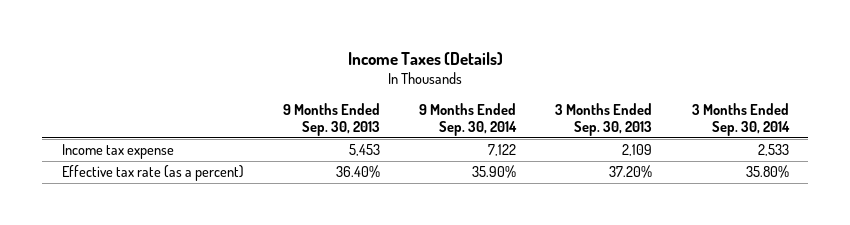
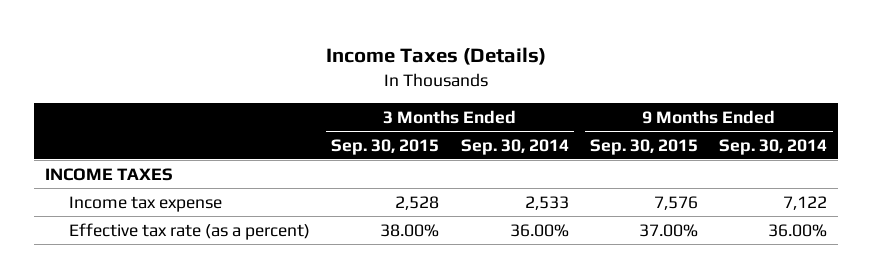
[282,103,380,137] 9 Months Ended Sep. 30, 2013 -> none
[555,103,653,137] 3 Months Ended Sep. 30, 2013 -> none
none -> [331,138,440,155] Sep. 30, 2015
none -> [590,138,699,155] Sep. 30, 2015
none -> [44,167,173,181] INCOME TAXES
[472,165,517,179] 35.90% -> [768,223,828,237] 36.00%
[745,165,789,179] 35.80% -> [509,223,569,237] 36.00%

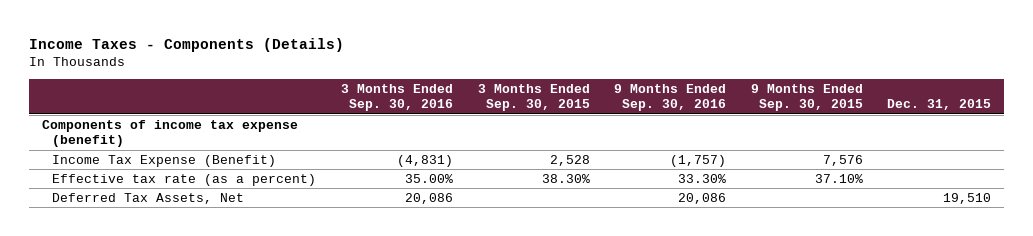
[326,46,547,65] Income Taxes (Details) -> [29,38,345,53] Income Taxes - Components (Details)
[460,138,569,155] Sep. 30, 2014 -> none
[719,138,828,155] Sep. 30, 2014 -> none
none -> [341,84,454,112] 3 Months Ended Sep. 30, 2016
none -> [614,84,727,112] 9 Months Ended Sep. 30, 2016
none -> [887,99,992,111] Dec. 31, 2015
[44,167,173,181] INCOME TAXES -> none
none -> [41,119,298,148] Components of income tax expense (benefit)
[69,195,223,212] Income tax expense -> [52,154,277,167] Income Tax Expense (Benefit)
[380,223,440,237] 38.00% -> [541,173,590,183] 38.30%
[639,223,699,237] 37.00% -> [814,173,863,183] 37.10%
none -> [52,192,245,204] Deferred Tax Assets, Net

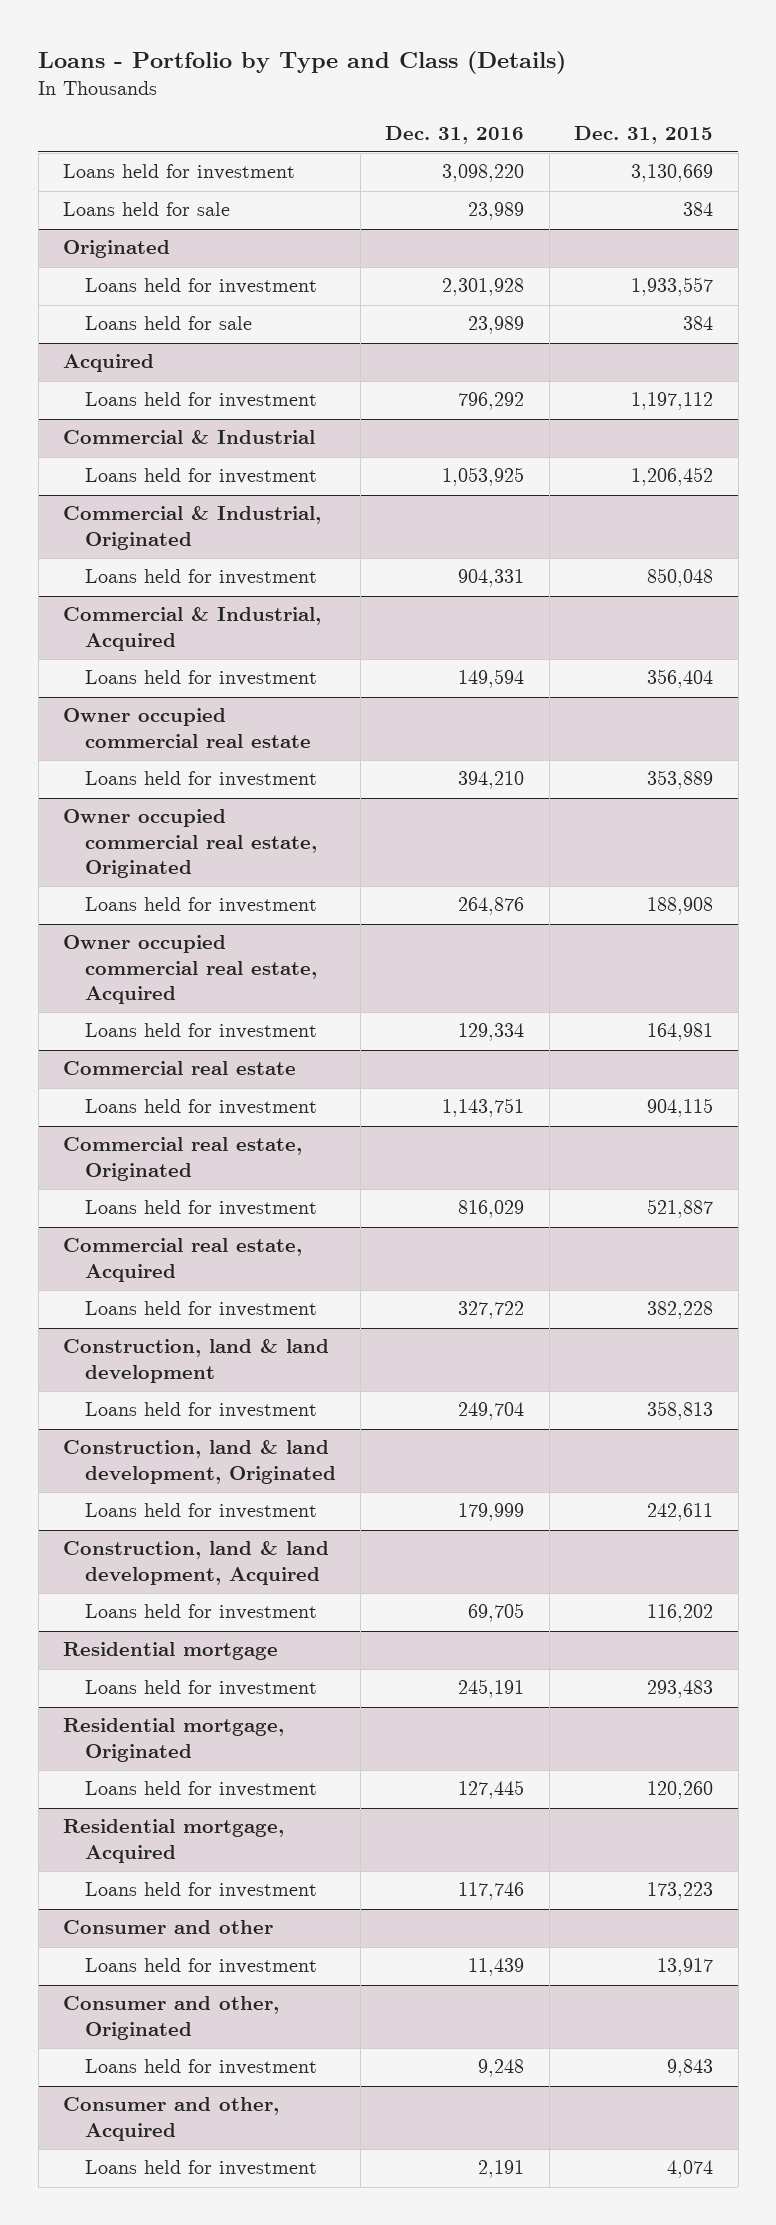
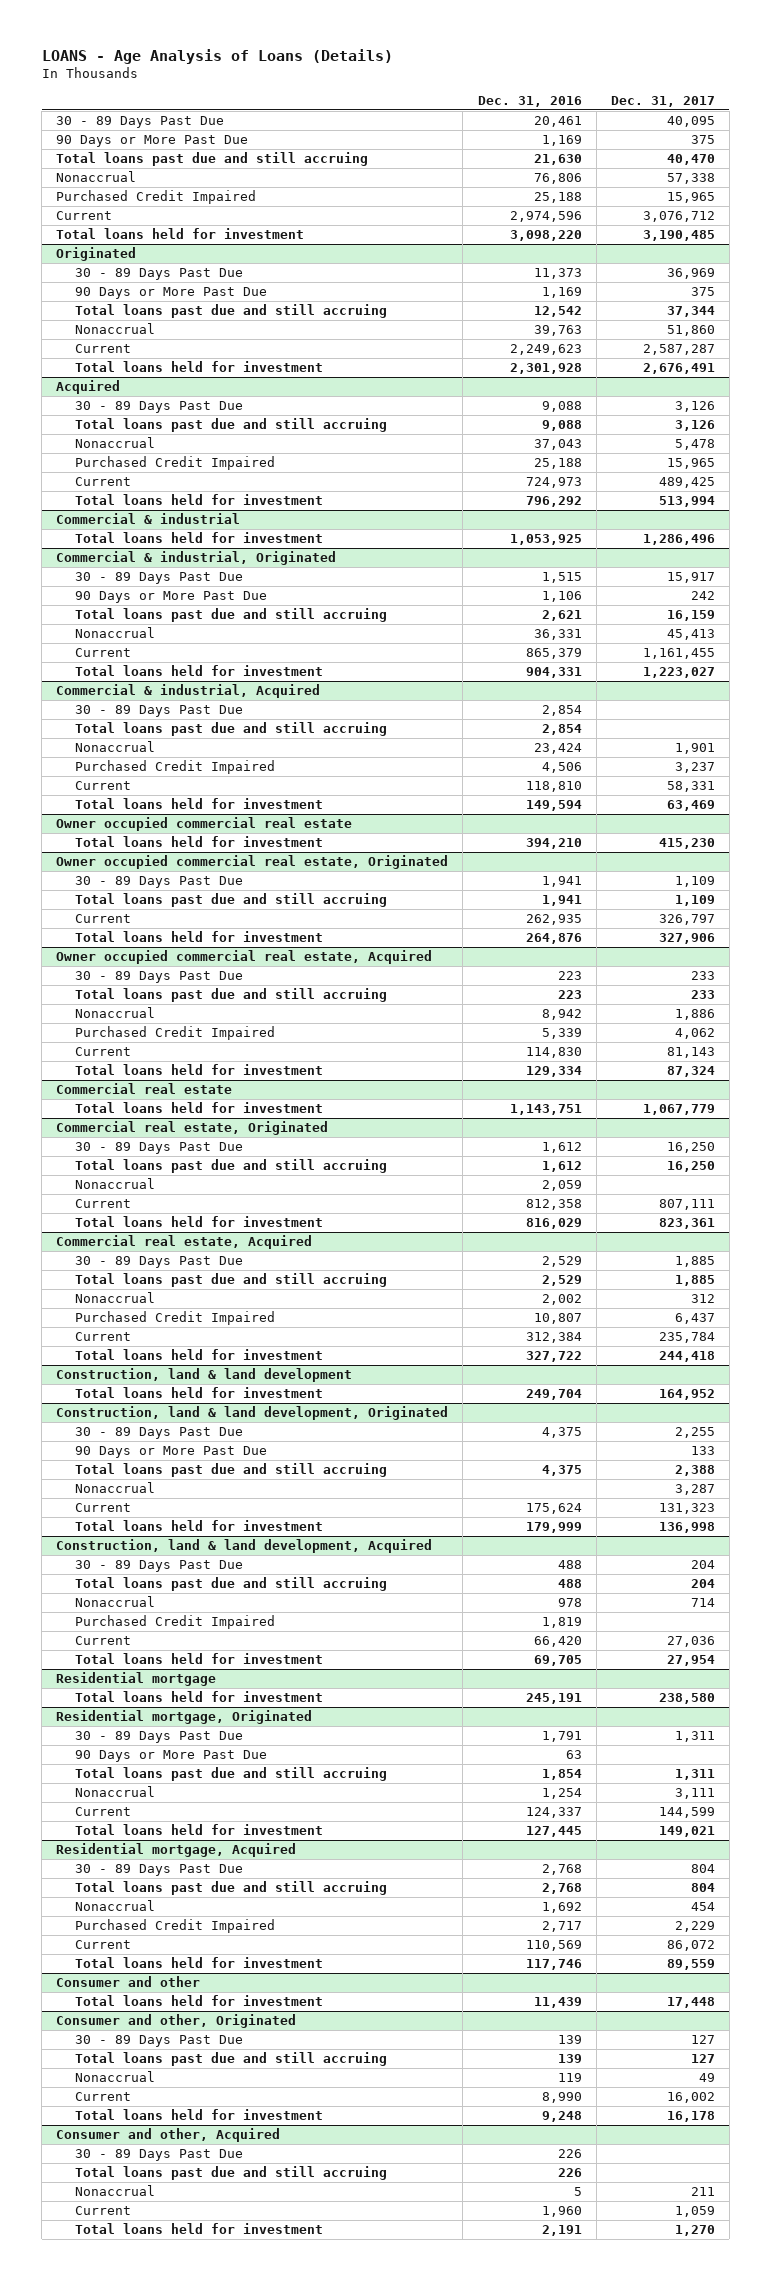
[38,51,567,75] Loans - Portfolio by Type and Class (Details) -> [41,49,393,65] LOANS - Age Analysis of Loans (Details)
[574,125,714,144] Dec. 31, 2015 -> none
none -> [610,96,715,108] Dec. 31, 2017
[63,202,231,217] Loans held for sale -> none
none -> [56,116,225,129] 30 - 89 Days Past Due
none -> [56,135,249,148] 90 Days or More Past Due
none -> [56,152,369,167] Total loans past due and still accruing
none -> [56,171,137,183] Nonaccrual
none -> [56,190,257,205] Purchased Credit Impaired
none -> [56,211,113,221] Current
[63,164,296,181] Loans held for investment -> [56,228,305,240] Total loans held for investment
[84,316,252,331] Loans held for sale -> none
none -> [75,268,244,281] 30 - 89 Days Past Due
none -> [75,287,268,300] 90 Days or More Past Due
none -> [75,304,388,319] Total loans past due and still accruing
none -> [75,323,156,335] Nonaccrual
none -> [75,344,132,354] Current
[84,278,317,295] Loans held for investment -> [75,361,324,373] Total loans held for investment
none -> [75,401,244,414] 30 - 89 Days Past Due
none -> [75,418,388,433] Total loans past due and still accruing
none -> [75,437,156,449] Nonaccrual
none -> [75,456,276,471] Purchased Credit Impaired
none -> [75,477,132,487] Current
[84,392,317,409] Loans held for investment -> [75,494,324,506] Total loans held for investment
[63,430,316,445] Commercial & Industrial -> [56,513,241,525] Commercial & industrial
[84,468,317,485] Loans held for investment -> [75,532,324,544] Total loans held for investment
[63,506,322,550] Commercial & Industrial, Originated -> [56,551,337,566] Commercial & industrial, Originated
none -> [75,572,244,585] 30 - 89 Days Past Due
none -> [75,591,268,604] 90 Days or More Past Due
none -> [75,608,388,623] Total loans past due and still accruing
none -> [75,627,156,639] Nonaccrual
none -> [75,648,132,658] Current
[84,569,317,586] Loans held for investment -> [75,665,324,677] Total loans held for investment
[63,607,322,651] Commercial & Industrial, Acquired -> [56,684,321,699] Commercial & industrial, Acquired
none -> [75,705,244,718] 30 - 89 Days Past Due
none -> [75,722,388,737] Total loans past due and still accruing
none -> [75,741,156,753] Nonaccrual
none -> [75,760,276,775] Purchased Credit Impaired
none -> [75,781,132,791] Current
[84,670,317,687] Loans held for investment -> [75,798,324,810] Total loans held for investment
[84,771,317,788] Loans held for investment -> [75,836,324,848] Total loans held for investment
none -> [75,876,244,889] 30 - 89 Days Past Due
none -> [75,893,388,908] Total loans past due and still accruing
none -> [75,914,132,924] Current
[84,897,317,914] Loans held for investment -> [75,931,324,943] Total loans held for investment
none -> [75,971,244,984] 30 - 89 Days Past Due
none -> [75,988,388,1003] Total loans past due and still accruing
none -> [75,1007,156,1019] Nonaccrual
none -> [75,1026,276,1041] Purchased Credit Impaired
none -> [75,1047,132,1057] Current
[84,1023,317,1040] Loans held for investment -> [75,1064,324,1076] Total loans held for investment
[84,1099,317,1116] Loans held for investment -> [75,1102,324,1114] Total loans held for investment
none -> [75,1142,244,1155] 30 - 89 Days Past Due
none -> [75,1159,388,1174] Total loans past due and still accruing
none -> [75,1178,156,1190] Nonaccrual
none -> [75,1199,132,1209] Current
[84,1200,317,1217] Loans held for investment -> [75,1216,324,1228] Total loans held for investment
none -> [75,1256,244,1269] 30 - 89 Days Past Due
none -> [75,1273,388,1288] Total loans past due and still accruing
none -> [75,1292,156,1304] Nonaccrual
none -> [75,1311,276,1326] Purchased Credit Impaired
none -> [75,1332,132,1342] Current
[84,1301,317,1318] Loans held for investment -> [75,1349,324,1361] Total loans held for investment
[84,1402,317,1419] Loans held for investment -> [75,1387,324,1399] Total loans held for investment
none -> [75,1427,244,1440] 30 - 89 Days Past Due
none -> [75,1446,268,1459] 90 Days or More Past Due
none -> [75,1463,388,1478] Total loans past due and still accruing
none -> [75,1482,156,1494] Nonaccrual
none -> [75,1503,132,1513] Current
[84,1503,317,1520] Loans held for investment -> [75,1520,324,1532] Total loans held for investment
none -> [75,1560,244,1573] 30 - 89 Days Past Due
none -> [75,1577,388,1592] Total loans past due and still accruing
none -> [75,1596,156,1608] Nonaccrual
none -> [75,1615,276,1630] Purchased Credit Impaired
none -> [75,1636,132,1646] Current
[84,1604,317,1621] Loans held for investment -> [75,1653,324,1665] Total loans held for investment
[84,1680,317,1697] Loans held for investment -> [75,1691,324,1703] Total loans held for investment
none -> [75,1731,244,1744] 30 - 89 Days Past Due
none -> [75,1750,268,1763] 90 Days or More Past Due
none -> [75,1767,388,1782] Total loans past due and still accruing
none -> [75,1786,156,1798] Nonaccrual
none -> [75,1807,132,1817] Current
[84,1781,317,1798] Loans held for investment -> [75,1824,324,1836] Total loans held for investment
none -> [75,1864,244,1877] 30 - 89 Days Past Due
none -> [75,1881,388,1896] Total loans past due and still accruing
none -> [75,1900,156,1912] Nonaccrual
none -> [75,1919,276,1934] Purchased Credit Impaired
none -> [75,1940,132,1950] Current
[84,1882,317,1899] Loans held for investment -> [75,1957,324,1969] Total loans held for investment
[84,1958,317,1975] Loans held for investment -> [75,1995,324,2007] Total loans held for investment
none -> [75,2035,244,2048] 30 - 89 Days Past Due
none -> [75,2052,388,2067] Total loans past due and still accruing
none -> [75,2071,156,2083] Nonaccrual
none -> [75,2092,132,2102] Current
[84,2059,317,2076] Loans held for investment -> [75,2109,324,2121] Total loans held for investment
none -> [75,2149,244,2162] 30 - 89 Days Past Due
none -> [75,2166,388,2181] Total loans past due and still accruing
none -> [75,2185,156,2197] Nonaccrual
none -> [75,2206,132,2216] Current
[84,2160,317,2177] Loans held for investment -> [75,2223,324,2235] Total loans held for investment

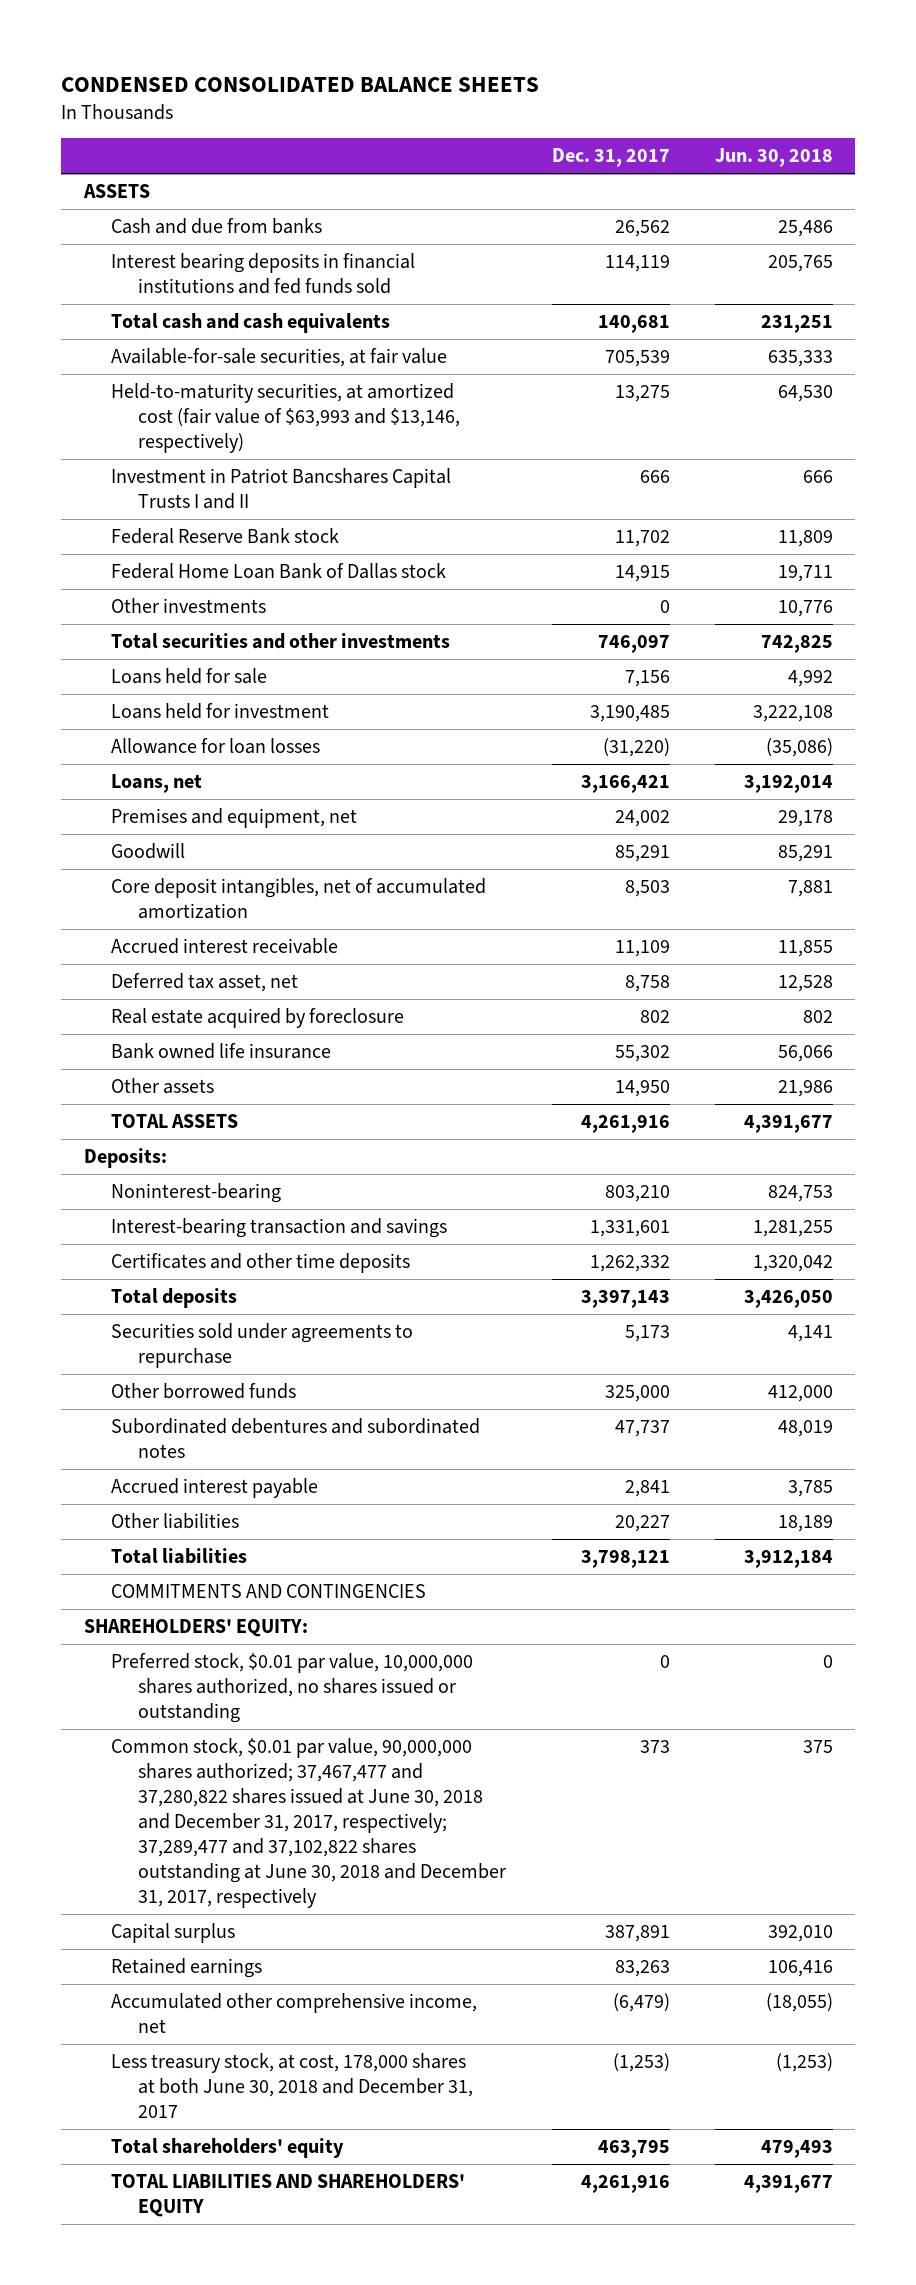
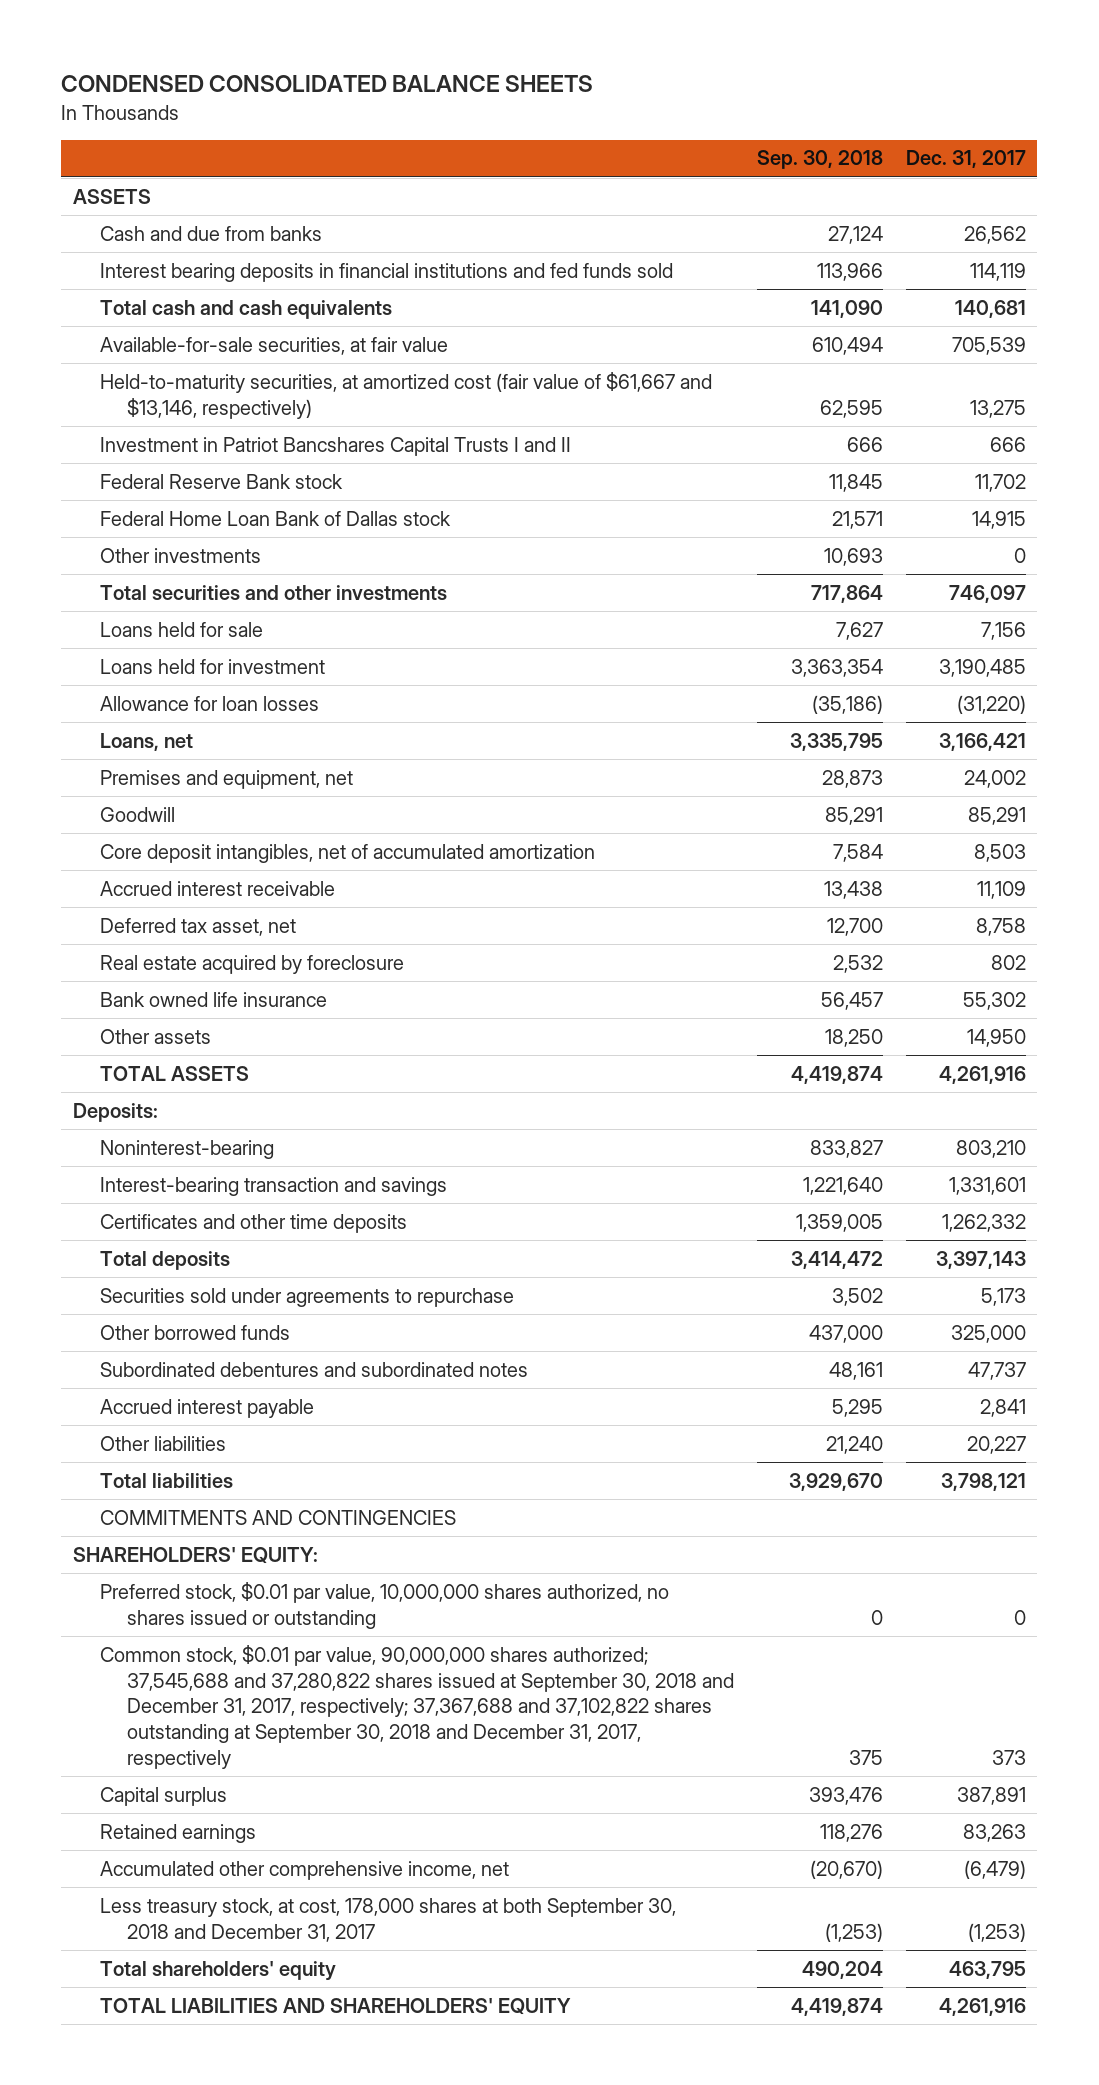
[714,148,833,168] Jun. 30, 2018 -> none
none -> [756,150,883,170] Sep. 30, 2018
[111,382,461,454] Held-to-maturity securities, at amortized cost (fair value of $63,993 and $13,146, respectively) -> [99,371,712,419] Held-to-maturity securities, at amortized cost (fair value of $61,667 and $13,146, respectively)
[111,1737,507,1909] Common stock, $0.01 par value, 90,000,000 shares authorized; 37,467,477 and 37,280,822 shares issued at June 30, 2018 and December 31, 2017, respectively; 37,289,477 and 37,102,822 shares outstanding at June 30, 2018 and December 31, 2017, respectively -> [99,1644,734,1769] Common stock, $0.01 par value, 90,000,000 shares authorized; 37,545,688 and 37,280,822 shares issued at September 30, 2018 and December 31, 2017, respectively; 37,367,688 and 37,102,822 shares outstanding at September 30, 2018 and December 31, 2017, respectively
[111,2052,474,2119] Less treasury stock, at cost, 178,000 shares at both June 30, 2018 and December 31, 2017 -> [99,1897,676,1942] Less treasury stock, at cost, 178,000 shares at both September 30, 2018 and December 31, 2017

